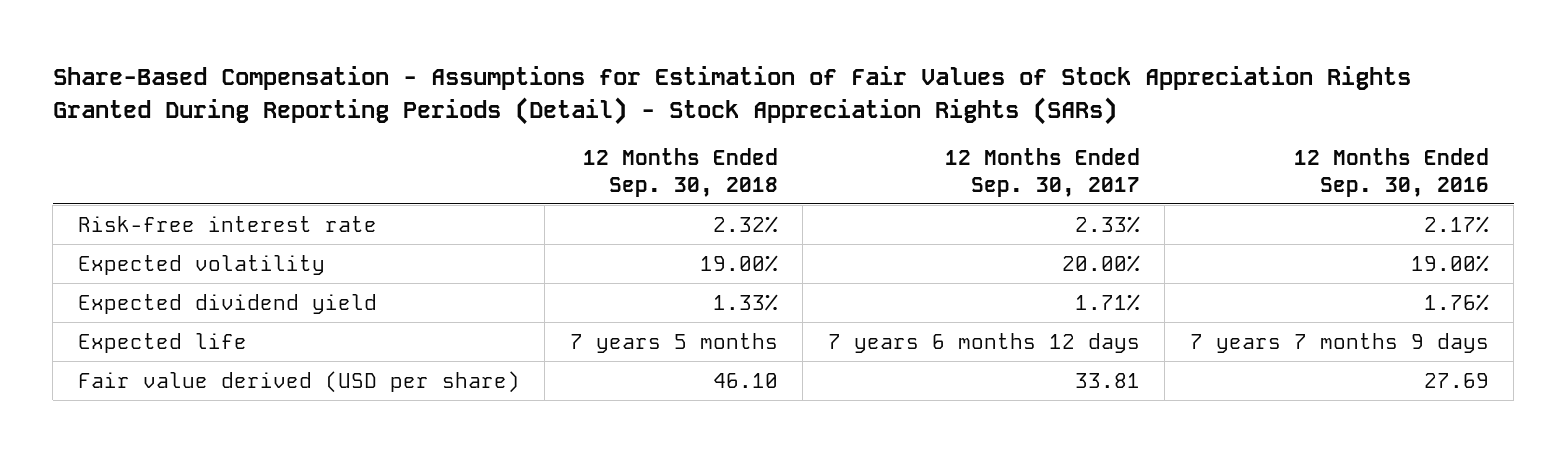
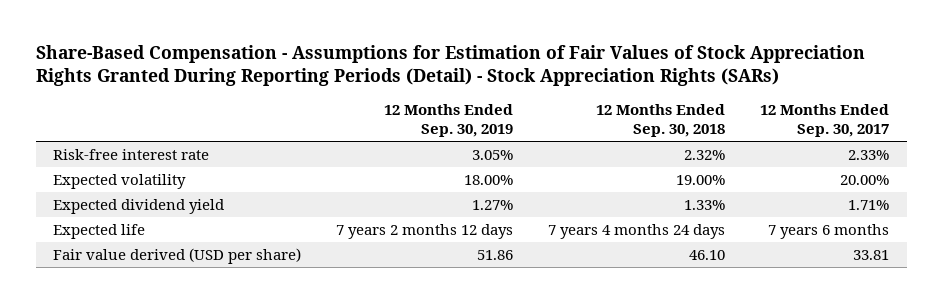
[1293,148,1489,197] 12 Months Ended Sep. 30, 2016 -> none
none -> [384,104,514,138] 12 Months Ended Sep. 30, 2019
[569,332,778,353] 7 years 5 months -> [548,223,726,239] 7 years 4 months 24 days
[827,332,1140,353] 7 years 6 months 12 days -> [768,223,890,239] 7 years 6 months

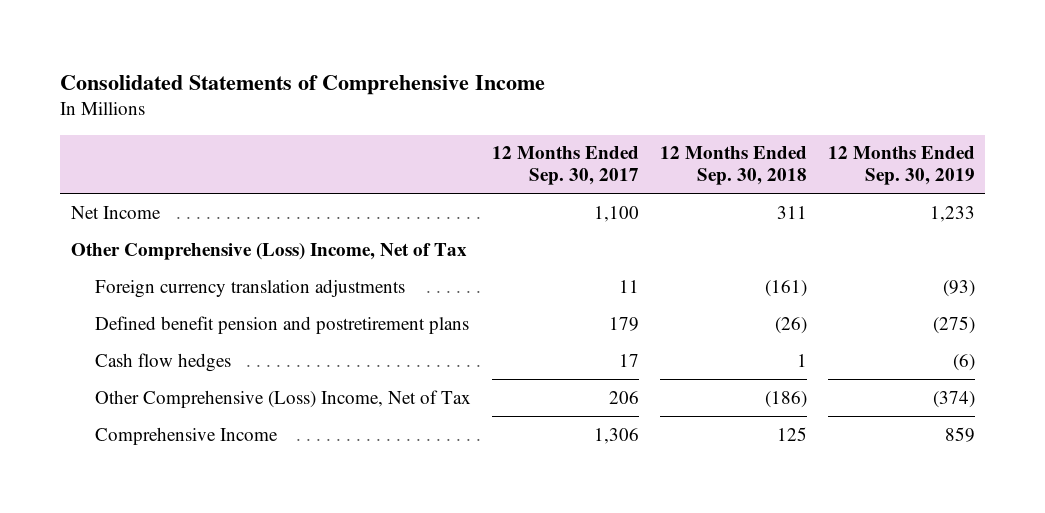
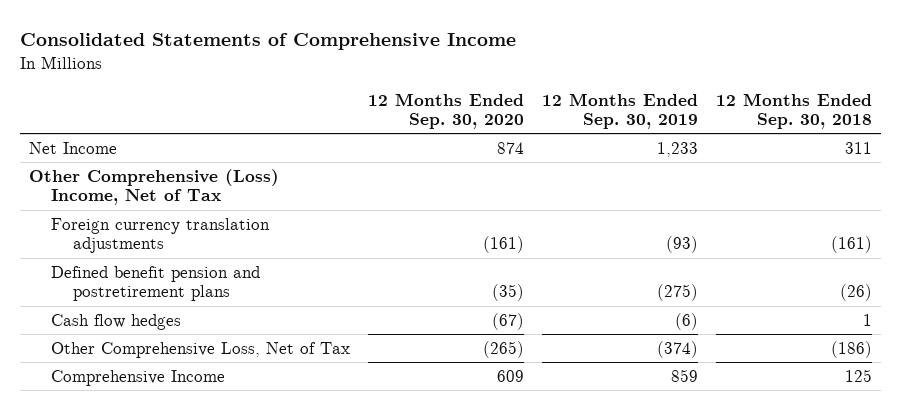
[491,146,639,186] 12 Months Ended Sep. 30, 2017 -> none
none -> [368,92,525,129] 12 Months Ended Sep. 30, 2020
[94,389,471,408] Other Comprehensive (Loss) Income, Net of Tax -> [51,341,351,358] Other Comprehensive Loss, Net of Tax

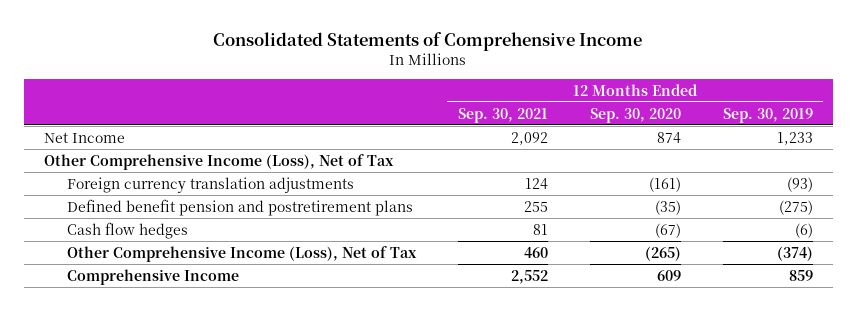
[716,92,873,129] 12 Months Ended Sep. 30, 2018 -> none
none -> [457,107,548,123] Sep. 30, 2021
[29,168,280,206] Other Comprehensive (Loss) Income, Net of Tax -> [44,153,395,170] Other Comprehensive Income (Loss), Net of Tax
[51,341,351,358] Other Comprehensive Loss, Net of Tax -> [66,245,417,262] Other Comprehensive Income (Loss), Net of Tax

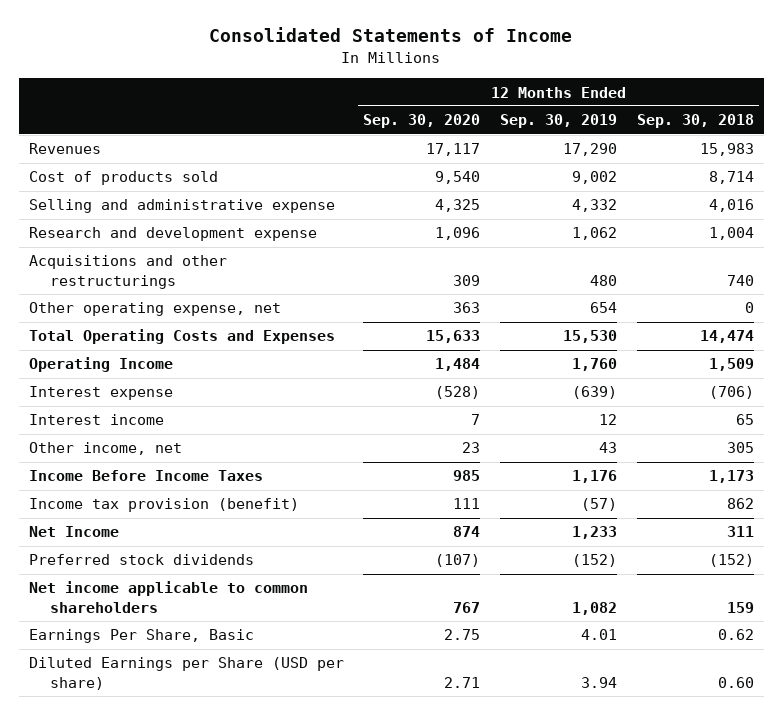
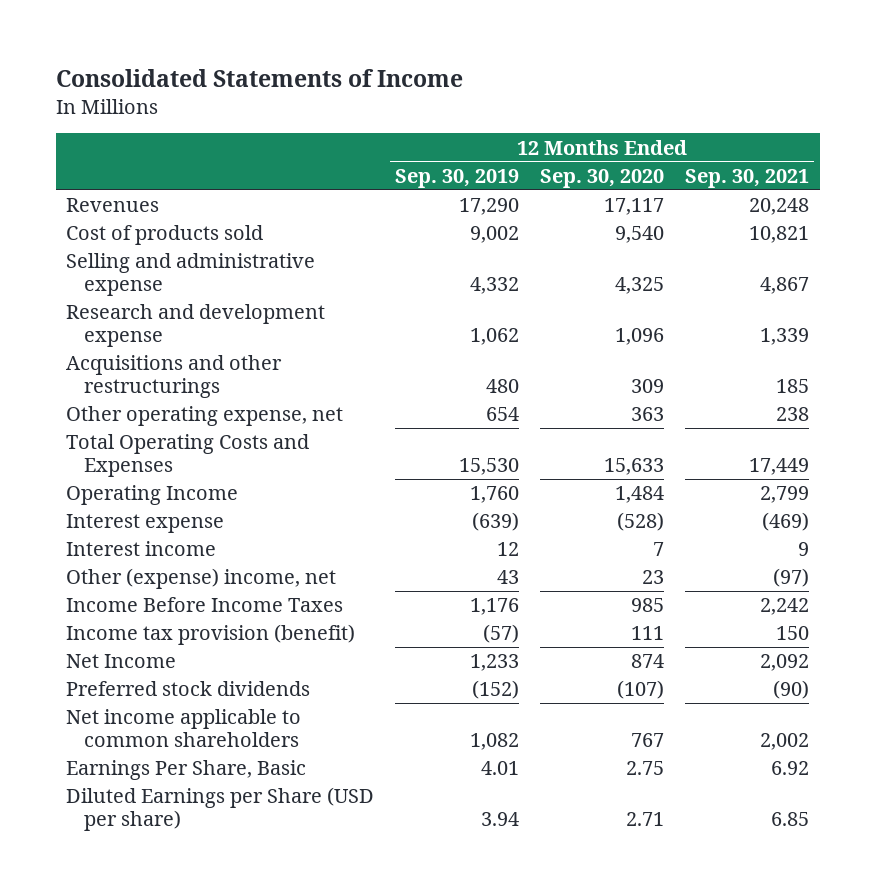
[636,114,754,129] Sep. 30, 2018 -> none
none -> [685,168,810,188] Sep. 30, 2021
[28,442,182,456] Other income, net -> [66,568,337,590] Other (expense) income, net

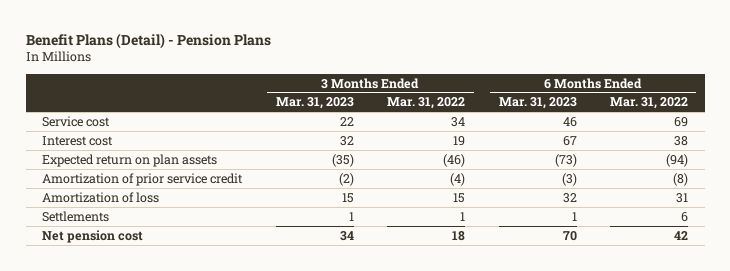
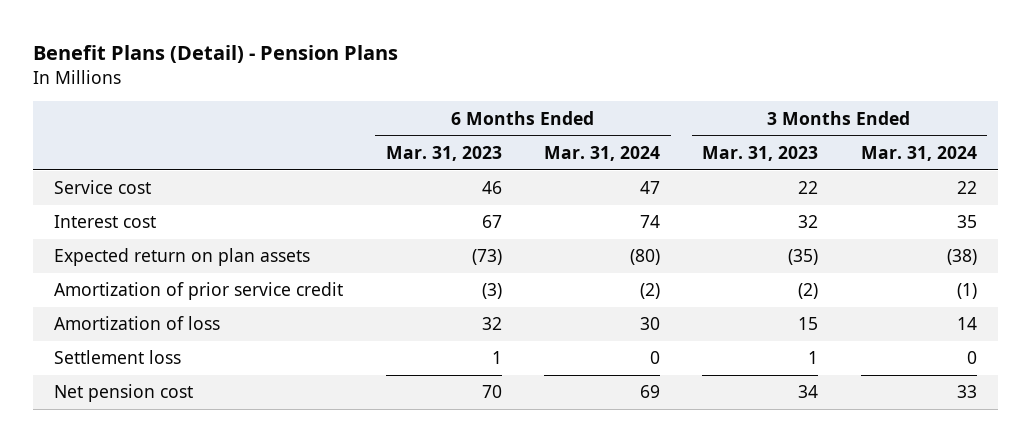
[387,97,466,110] Mar. 31, 2022 -> none
[610,97,689,110] Mar. 31, 2022 -> none
none -> [543,146,660,162] Mar. 31, 2024
none -> [860,146,977,162] Mar. 31, 2024
[42,210,110,222] Settlements -> [54,350,182,365] Settlement loss

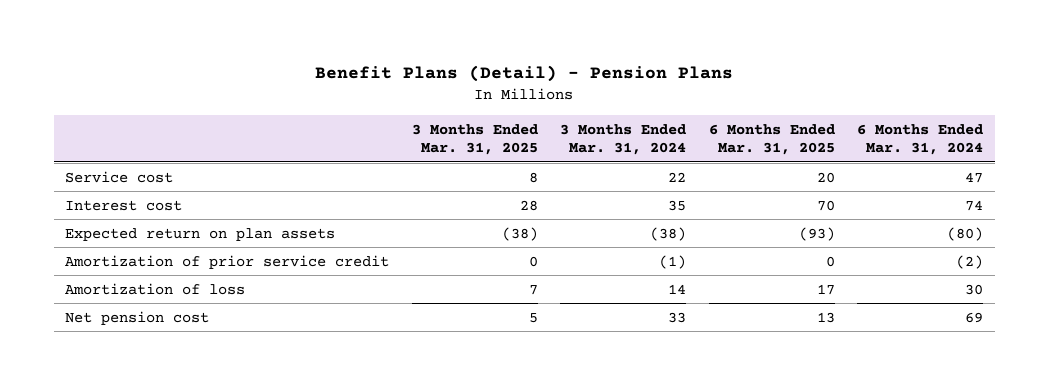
[385,146,502,162] Mar. 31, 2023 -> none
[702,146,819,162] Mar. 31, 2023 -> none
none -> [411,123,538,156] 3 Months Ended Mar. 31, 2025
none -> [708,123,835,156] 6 Months Ended Mar. 31, 2025
[54,350,182,365] Settlement loss -> none

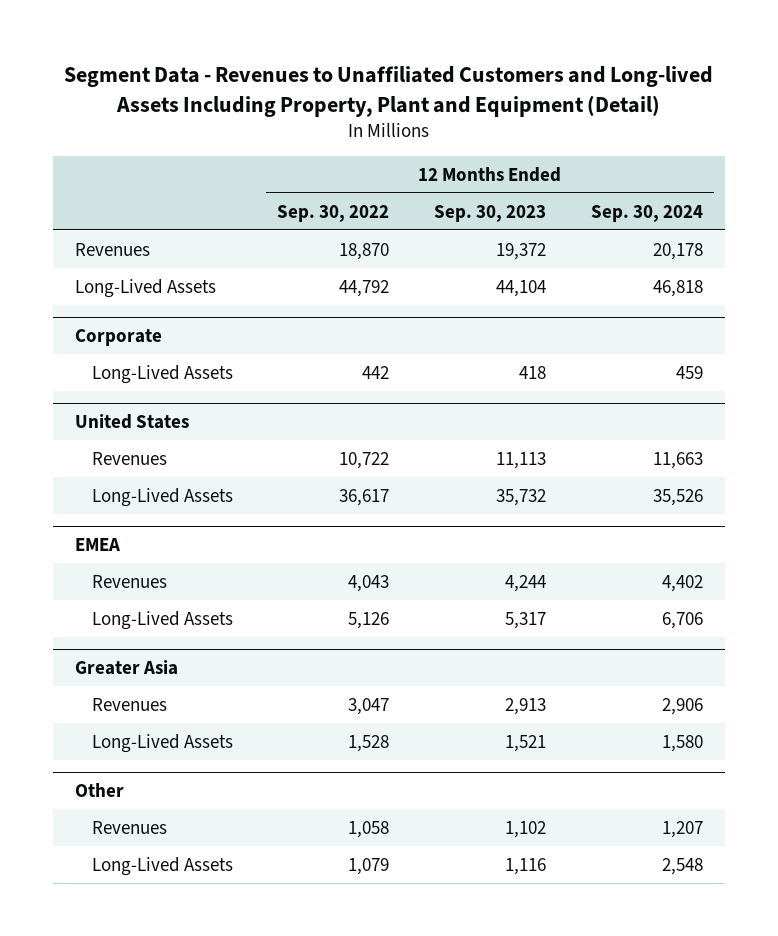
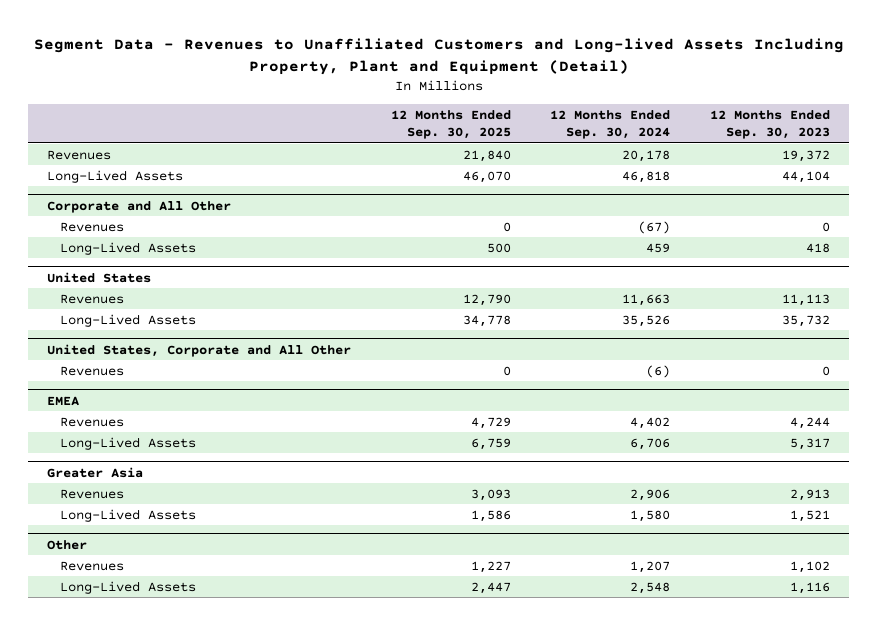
[277,204,390,222] Sep. 30, 2022 -> none
none -> [390,109,511,140] 12 Months Ended Sep. 30, 2025
[74,328,162,346] Corporate -> none
none -> [47,200,232,213] Corporate and All Other
none -> [59,221,124,232] Revenues
none -> [47,343,352,357] United States, Corporate and All Other
none -> [59,365,124,376] Revenues

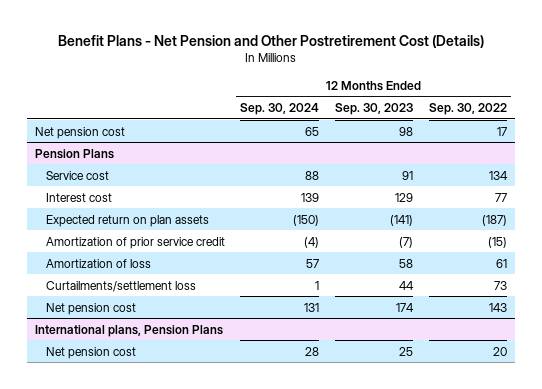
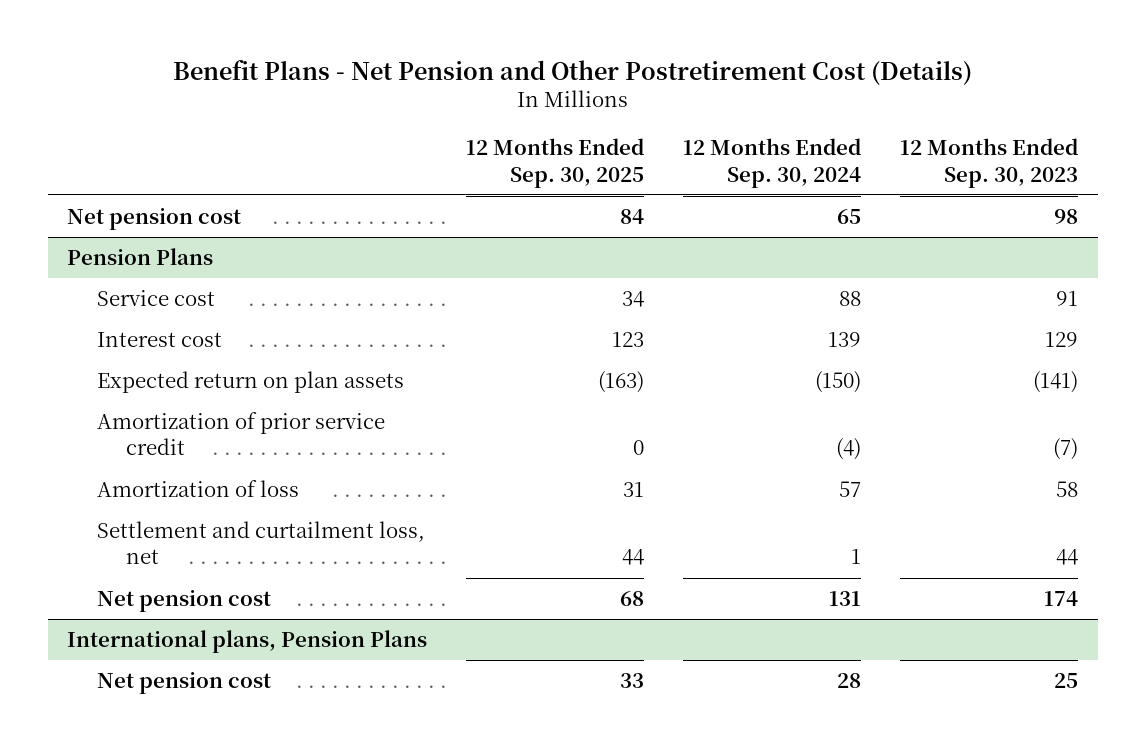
[429,103,508,116] Sep. 30, 2022 -> none
none -> [466,138,645,188] 12 Months Ended Sep. 30, 2025
[45,280,196,292] Curtailments/settlement loss -> [96,521,425,565] Settlement and curtailment loss, net

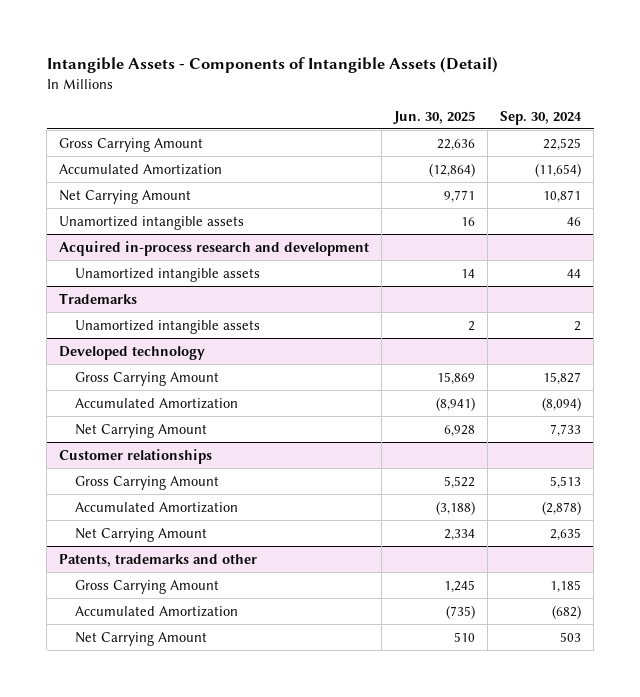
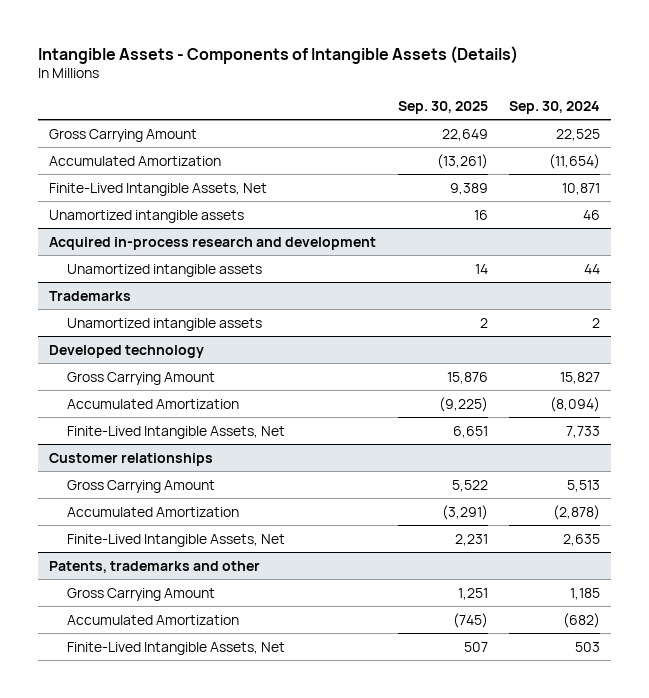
[46,57,498,74] Intangible Assets - Components of Intangible Assets (Detail) -> [38,45,519,64] Intangible Assets - Components of Intangible Assets (Details)
[393,110,476,124] Jun. 30, 2025 -> none
none -> [397,100,488,114] Sep. 30, 2025
[59,189,192,204] Net Carrying Amount -> [49,182,268,196] Finite-Lived Intangible Assets, Net
[75,423,208,438] Net Carrying Amount -> [67,425,286,439] Finite-Lived Intangible Assets, Net
[75,527,208,542] Net Carrying Amount -> [67,533,286,547] Finite-Lived Intangible Assets, Net
[75,631,208,646] Net Carrying Amount -> [67,641,286,655] Finite-Lived Intangible Assets, Net

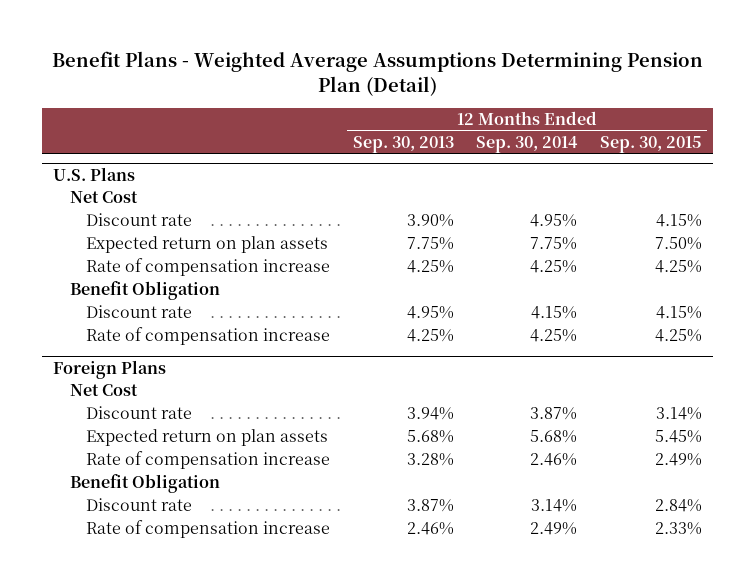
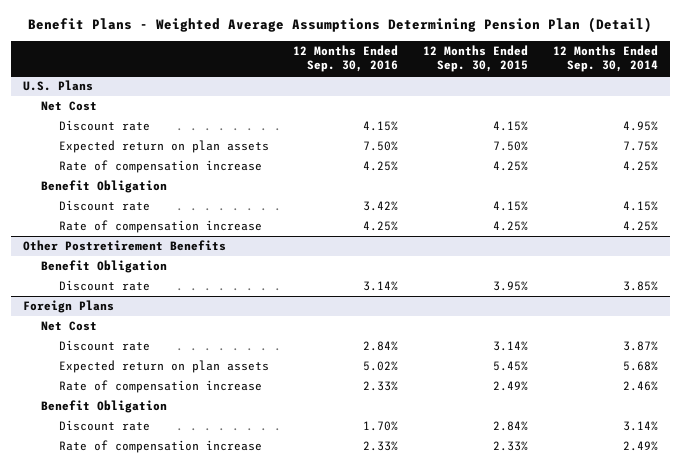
[352,135,454,153] Sep. 30, 2013 -> none
none -> [293,45,399,73] 12 Months Ended Sep. 30, 2016
none -> [22,240,226,252] Other Postretirement Benefits
none -> [40,260,167,274] Benefit Obligation
none -> [58,280,150,292] Discount rate

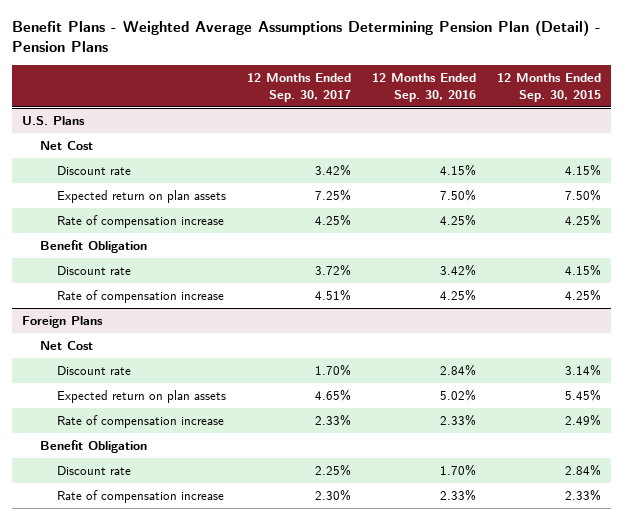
[28,17,653,34] Benefit Plans - Weighted Average Assumptions Determining Pension Plan (Detail) -> [11,19,601,53] Benefit Plans - Weighted Average Assumptions Determining Pension Plan (Detail) - Pension Plans
[552,45,658,73] 12 Months Ended Sep. 30, 2014 -> none
none -> [246,73,351,102] 12 Months Ended Sep. 30, 2017
[22,240,226,252] Other Postretirement Benefits -> none
[40,260,167,274] Benefit Obligation -> none
[58,280,150,292] Discount rate -> none

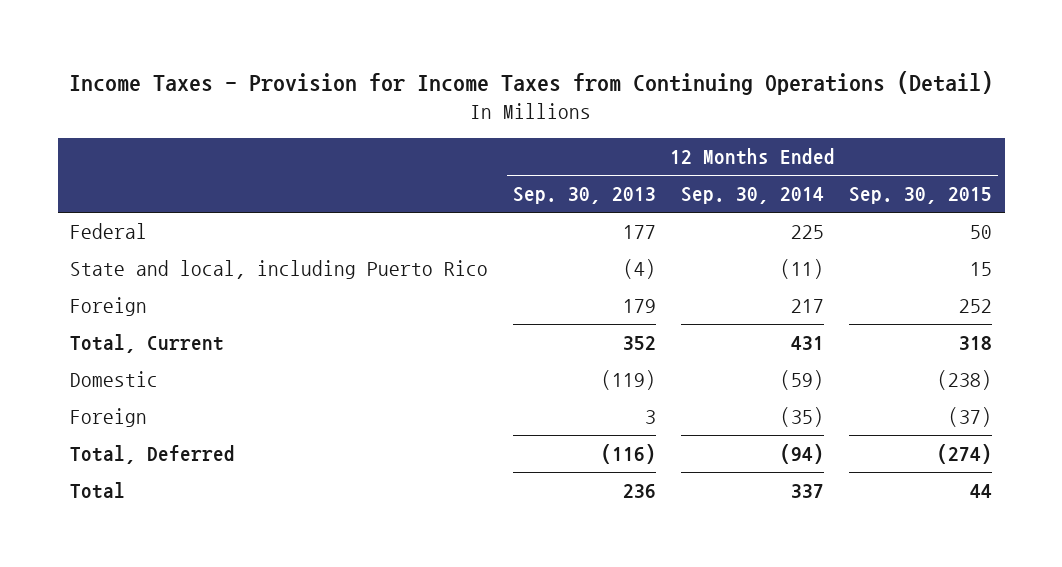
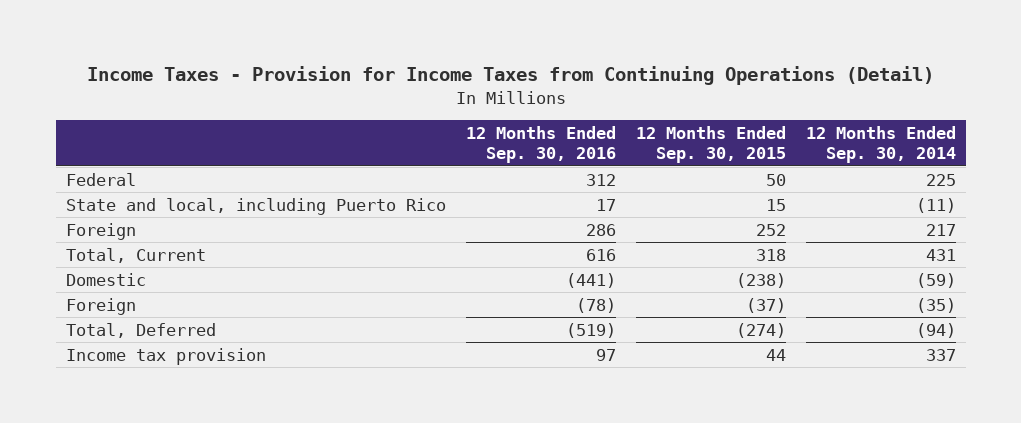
[513,187,657,205] Sep. 30, 2013 -> none
none -> [465,126,616,164] 12 Months Ended Sep. 30, 2016
[70,482,126,500] Total -> [65,347,266,365] Income tax provision

